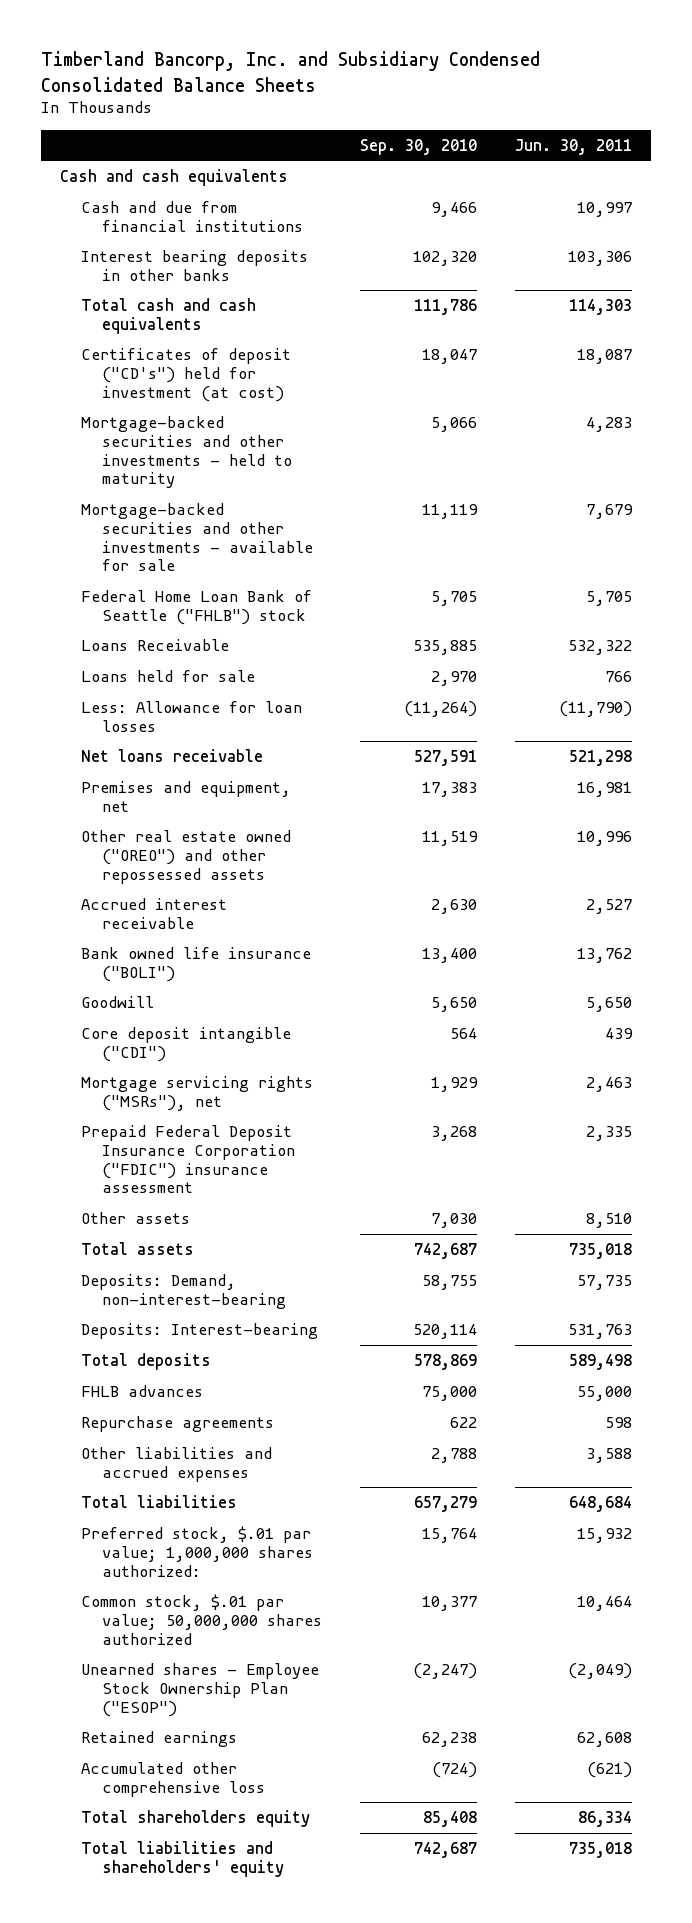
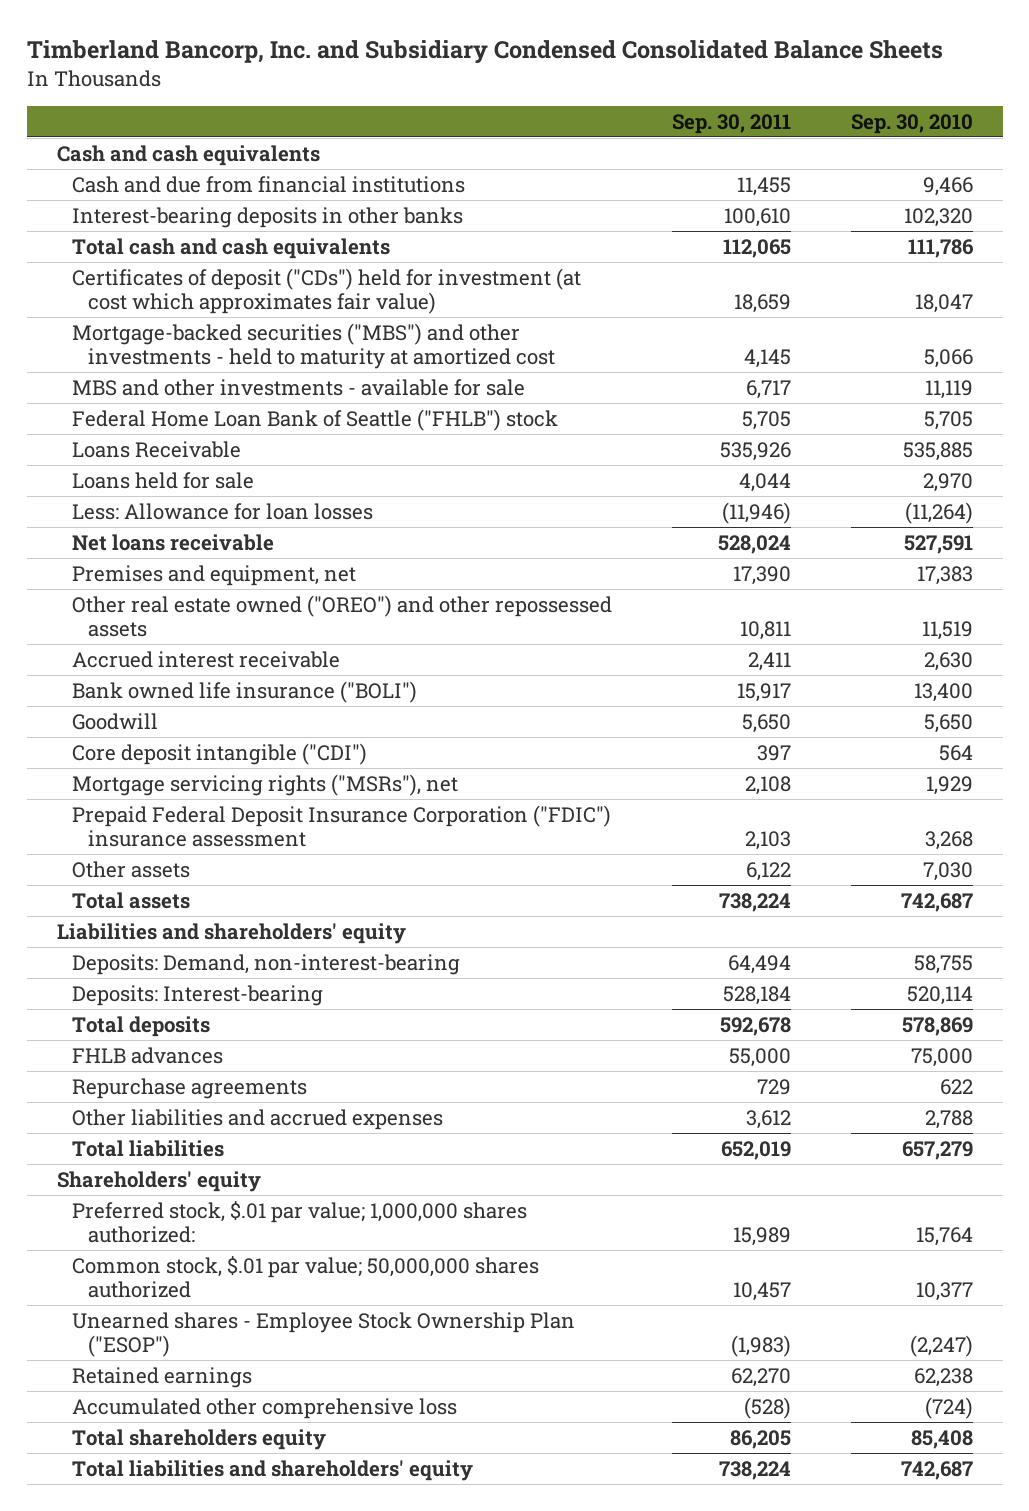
[514,138,632,155] Jun. 30, 2011 -> none
none -> [672,113,792,134] Sep. 30, 2011
[81,249,309,281] Interest bearing deposits in other banks -> [72,206,464,228] Interest-bearing deposits in other banks
[81,347,292,402] Certificates of deposit ("CD's") held for investment (at cost) -> [72,267,582,314] Certificates of deposit ("CDs") held for investment (at cost which approximates fair value)
[81,415,293,489] Mortgage-backed securities and other investments - held to maturity -> [72,322,556,369] Mortgage-backed securities ("MBS") and other investments - held to maturity at amortized cost
[81,502,314,572] Mortgage-backed securities and other investments - available for sale -> [72,378,526,396] MBS and other investments - available for sale
none -> [56,922,406,944] Liabilities and shareholders' equity
none -> [56,1170,261,1192] Shareholders' equity

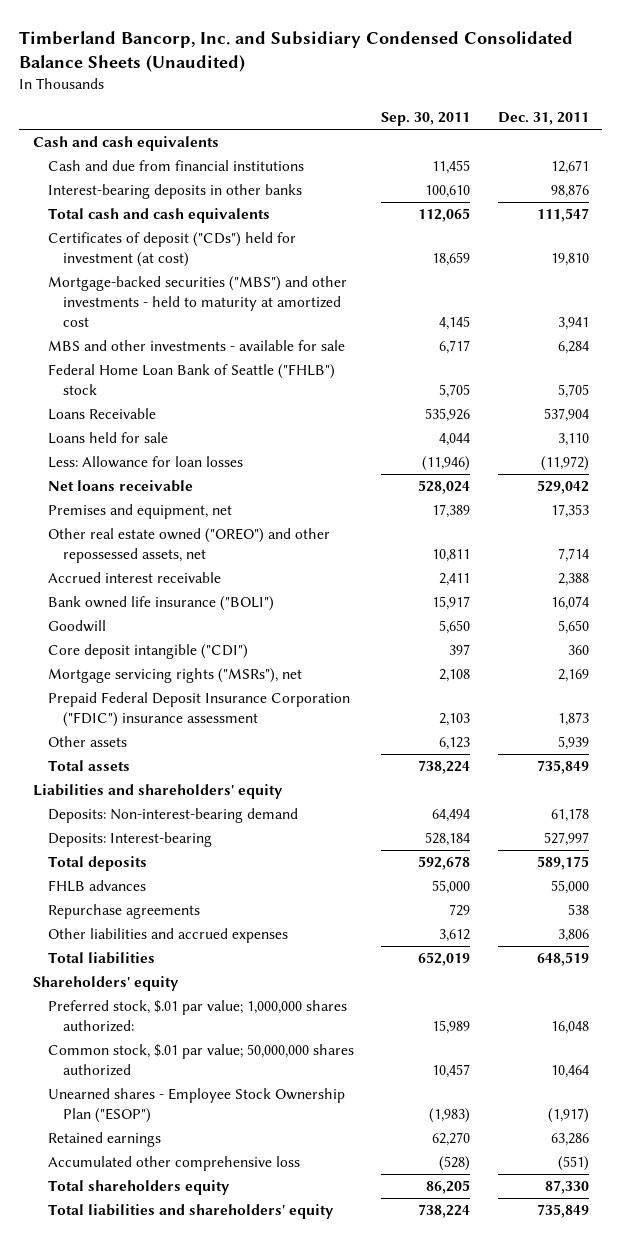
[26,40,943,65] Timberland Bancorp, Inc. and Subsidiary Condensed Consolidated Balance Sheets -> [19,30,574,73] Timberland Bancorp, Inc. and Subsidiary Condensed Consolidated Balance Sheets (Unaudited)
[850,113,973,134] Sep. 30, 2010 -> none
none -> [497,112,589,126] Dec. 31, 2011
[72,267,582,314] Certificates of deposit ("CDs") held for investment (at cost which approximates fair value) -> [48,232,297,268] Certificates of deposit ("CDs") held for investment (at cost)
[733,565,792,585] 17,390 -> [432,504,471,519] 17,389
[72,594,613,637] Other real estate owned ("OREO") and other repossessed assets -> [48,528,331,564] Other real estate owned ("OREO") and other repossessed assets, net
[746,861,792,881] 6,122 -> [439,737,471,751] 6,123
[72,953,461,975] Deposits: Demand, non-interest-bearing -> [48,808,299,824] Deposits: Non-interest-bearing demand

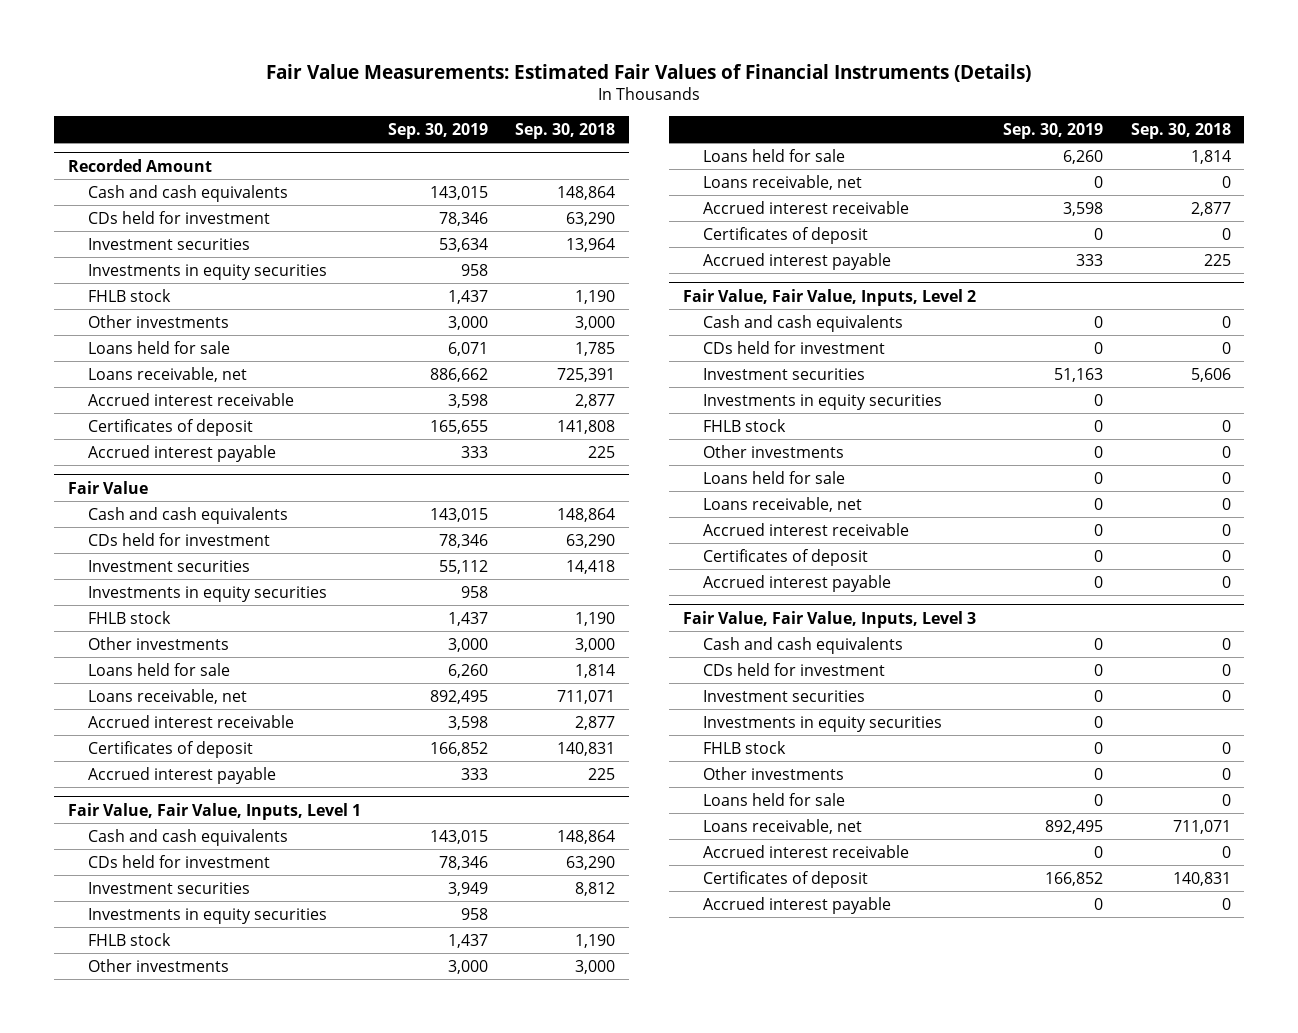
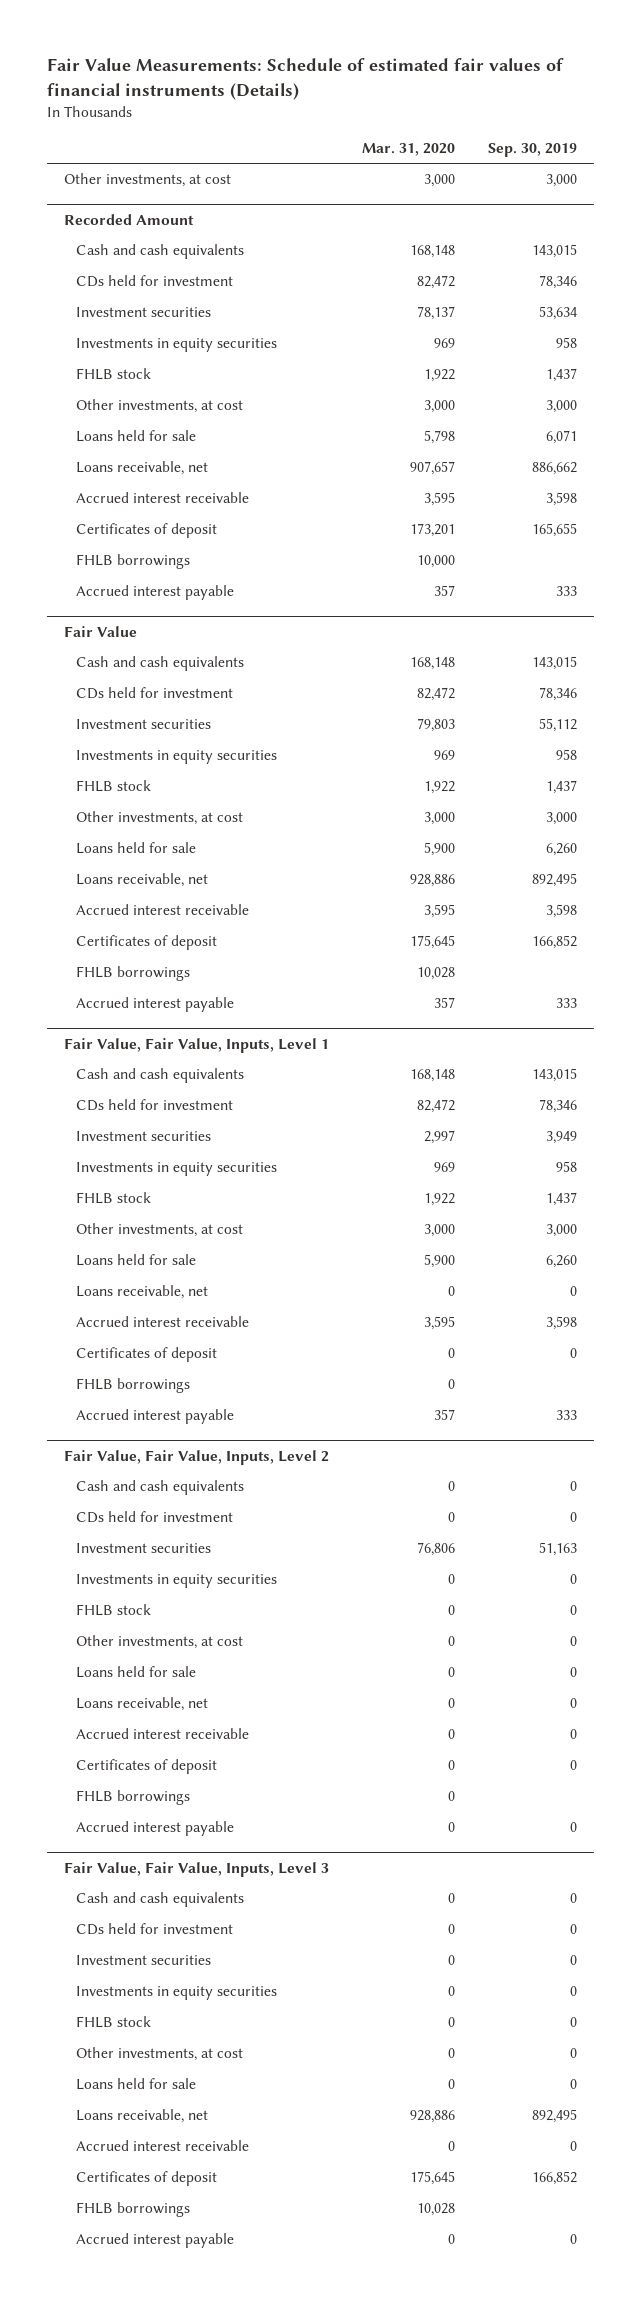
[266,63,1032,82] Fair Value Measurements: Estimated Fair Values of Financial Instruments (Details) -> [46,58,564,100] Fair Value Measurements: Schedule of estimated fair values of financial instruments (Details)
[515,122,616,139] Sep. 30, 2018 -> none
none -> [362,142,456,156] Mar. 31, 2020
none -> [63,173,231,188] Other investments, at cost
[87,314,229,328] Other investments -> [76,399,244,414] Other investments, at cost
none -> [76,554,191,570] FHLB borrowings
[87,636,229,650] Other investments -> [76,811,244,826] Other investments, at cost
none -> [76,966,191,982] FHLB borrowings
[87,958,229,972] Other investments -> [76,1223,244,1238] Other investments, at cost
none -> [76,1378,191,1394] FHLB borrowings
[702,444,844,458] Other investments -> [76,1635,244,1650] Other investments, at cost
none -> [76,1790,191,1806] FHLB borrowings
[702,766,844,780] Other investments -> [76,2047,244,2062] Other investments, at cost
none -> [76,2202,191,2218] FHLB borrowings

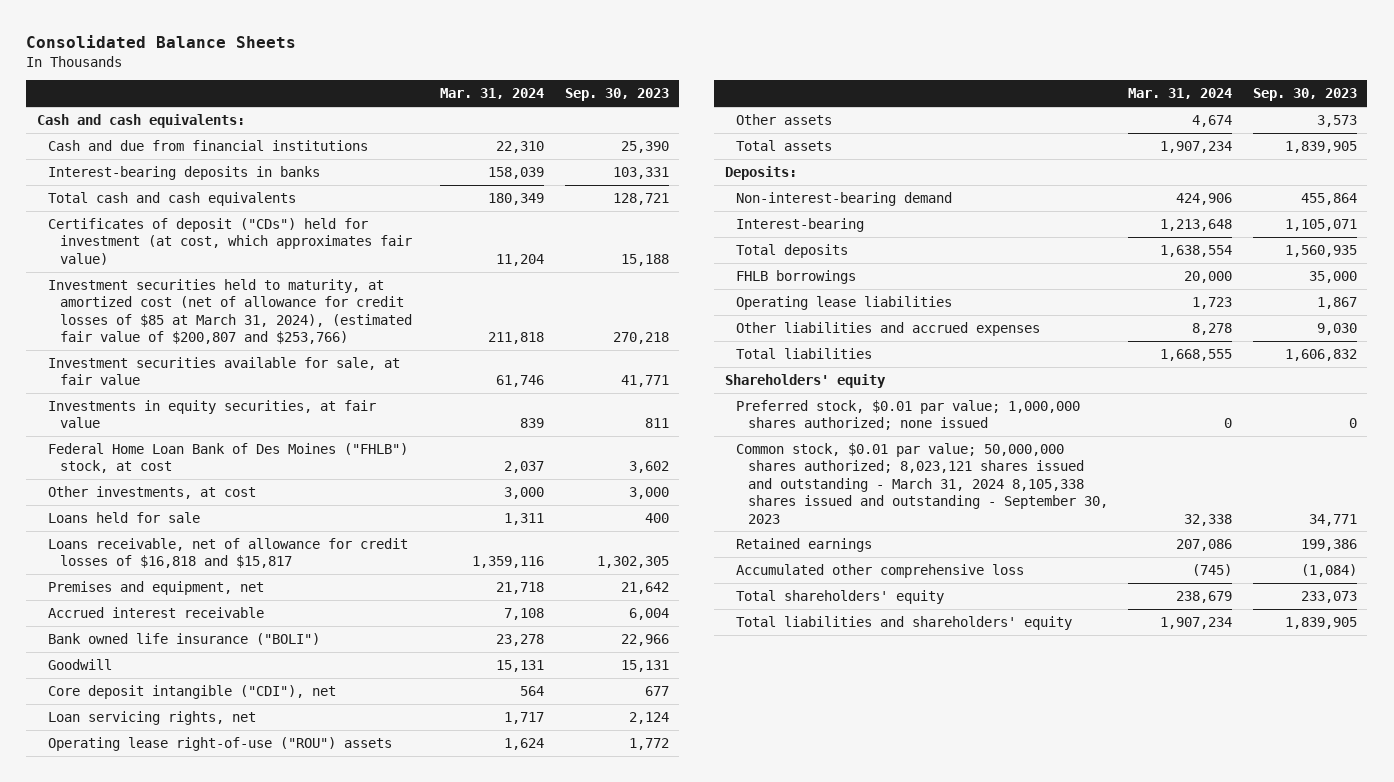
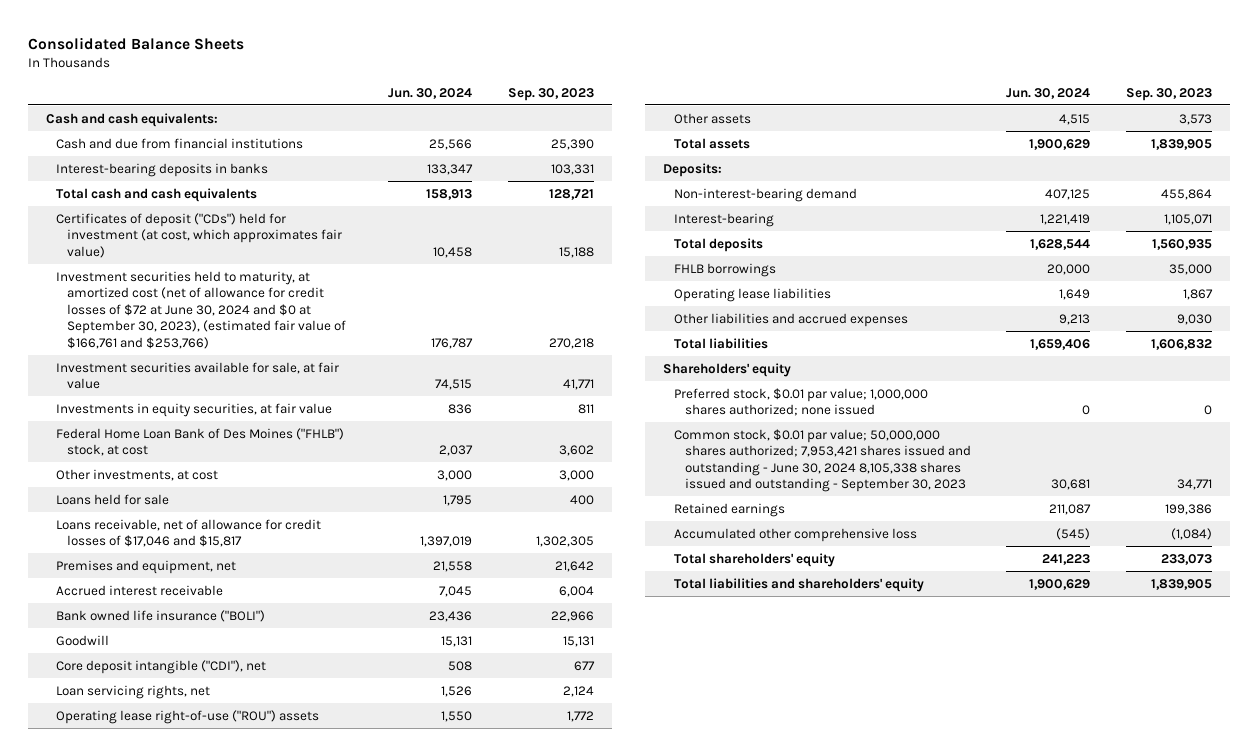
[440,88,545,100] Mar. 31, 2024 -> none
none -> [388,87,473,99] Jun. 30, 2024
[48,278,412,345] Investment securities held to maturity, at amortized cost (net of allowance for credit losses of $85 at March 31, 2024), (estimated fair value of $200,807 and $253,766) -> [56,270,346,349] Investment securities held to maturity, at amortized cost (net of allowance for credit losses of $72 at June 30, 2024 and $0 at September 30, 2023), (estimated fair value of $166,761 and $253,766)
[48,537,409,569] Loans receivable, net of allowance for credit losses of $16,818 and $15,817 -> [56,518,322,548] Loans receivable, net of allowance for credit losses of $17,046 and $15,817
[736,442,1108,524] Common stock, $0.01 par value; 50,000,000 shares authorized; 8,023,121 shares issued and outstanding - March 31, 2024 8,105,338 shares issued and outstanding - September 30, 2023 -> [673,428,971,493] Common stock, $0.01 par value; 50,000,000 shares authorized; 7,953,421 shares issued and outstanding - June 30, 2024 8,105,338 shares issued and outstanding - September 30, 2023

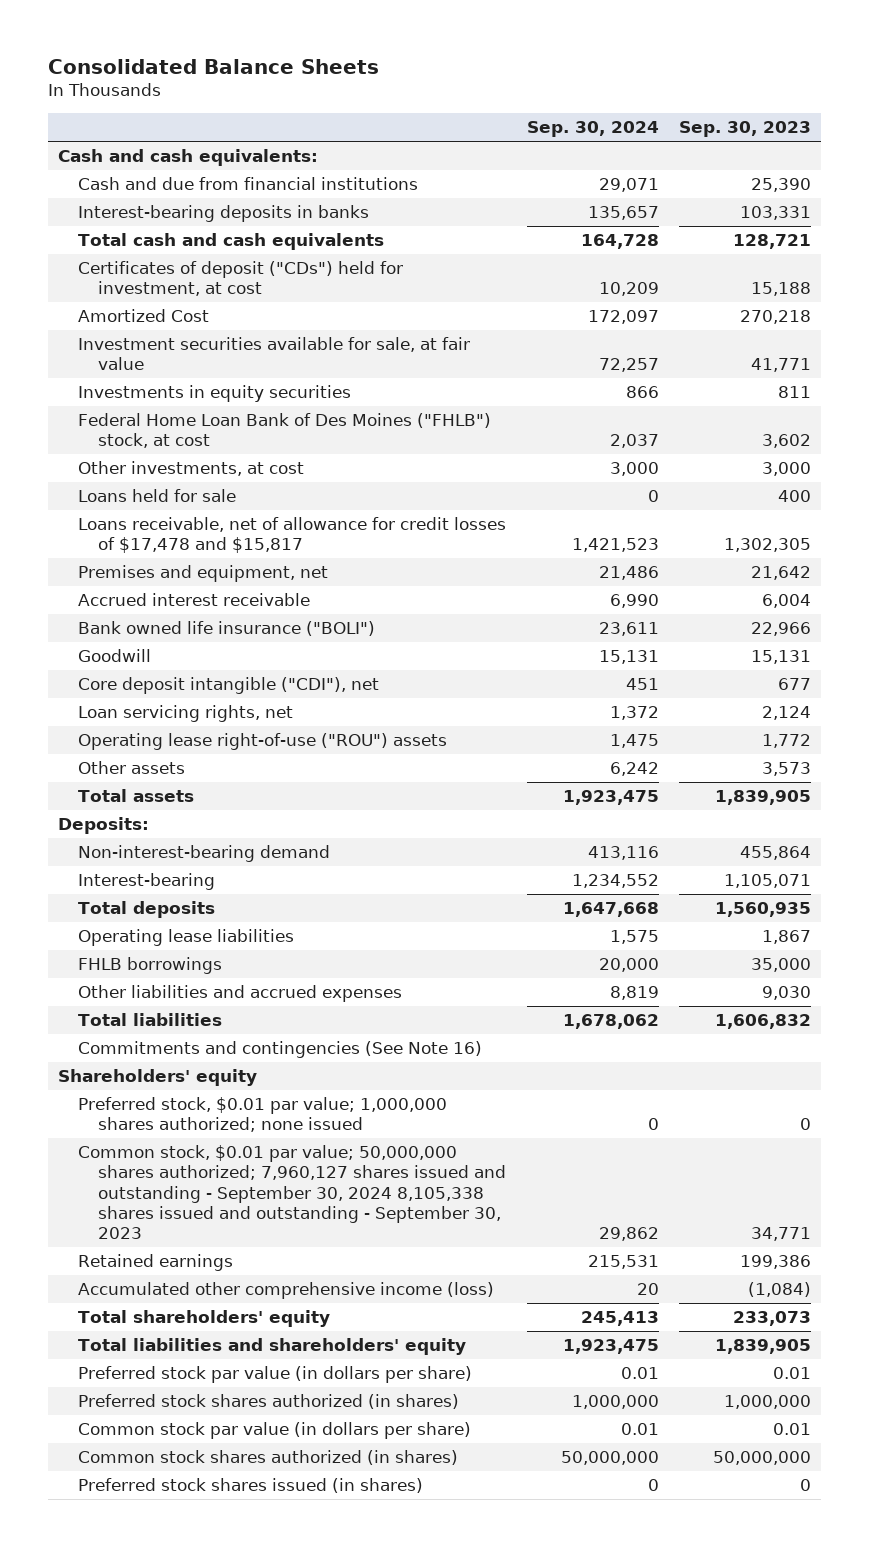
[388,87,473,99] Jun. 30, 2024 -> none
none -> [526,121,659,138] Sep. 30, 2024
[56,212,342,258] Certificates of deposit ("CDs") held for investment (at cost, which approximates fair value) -> [78,261,404,297] Certificates of deposit ("CDs") held for investment, at cost
[56,270,346,349] Investment securities held to maturity, at amortized cost (net of allowance for credit losses of $72 at June 30, 2024 and $0 at September 30, 2023), (estimated fair value of $166,761 and $253,766) -> [78,309,210,323] Amortized Cost
[56,402,333,417] Investments in equity securities, at fair value -> [78,385,352,403] Investments in equity securities
[56,518,322,548] Loans receivable, net of allowance for credit losses of $17,046 and $15,817 -> [78,517,507,554] Loans receivable, net of allowance for credit losses of $17,478 and $15,817
[673,262,776,277] FHLB borrowings -> [78,957,223,975] FHLB borrowings
none -> [78,1041,483,1059] Commitments and contingencies (See Note 16)
[673,428,971,493] Common stock, $0.01 par value; 50,000,000 shares authorized; 7,953,421 shares issued and outstanding - June 30, 2024 8,105,338 shares issued and outstanding - September 30, 2023 -> [78,1145,507,1240] Common stock, $0.01 par value; 50,000,000 shares authorized; 7,960,127 shares issued and outstanding - September 30, 2024 8,105,338 shares issued and outstanding - September 30, 2023
[673,527,917,542] Accumulated other comprehensive loss -> [78,1282,495,1300] Accumulated other comprehensive income (loss)
none -> [78,1366,473,1384] Preferred stock par value (in dollars per share)
none -> [78,1394,460,1410] Preferred stock shares authorized (in shares)
none -> [78,1422,472,1440] Common stock par value (in dollars per share)
none -> [78,1450,459,1466] Common stock shares authorized (in shares)
none -> [78,1478,424,1494] Preferred stock shares issued (in shares)

